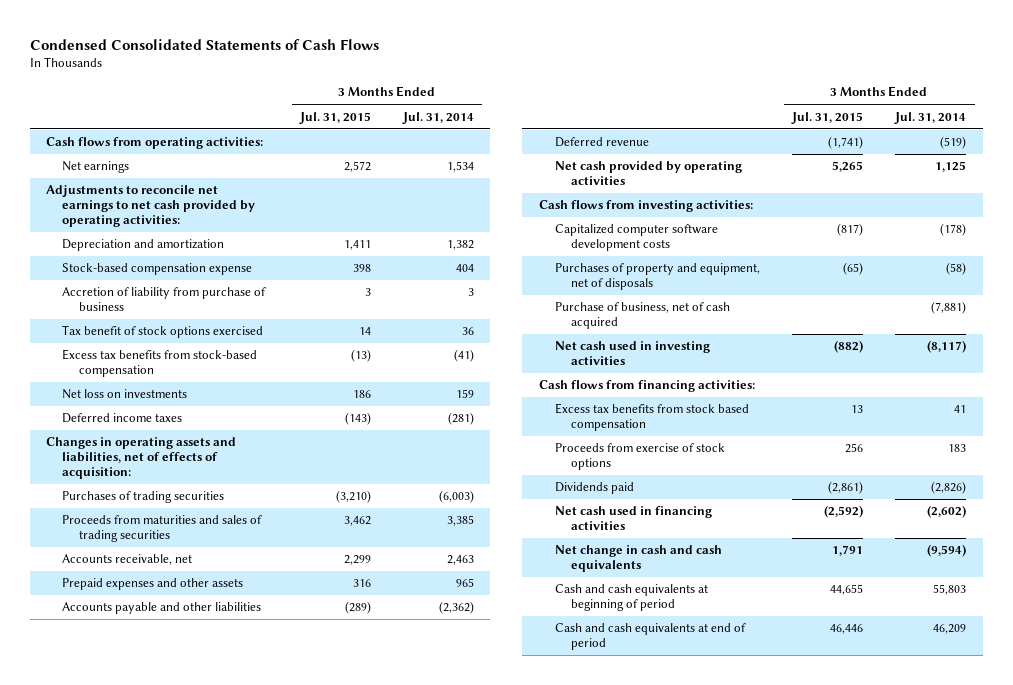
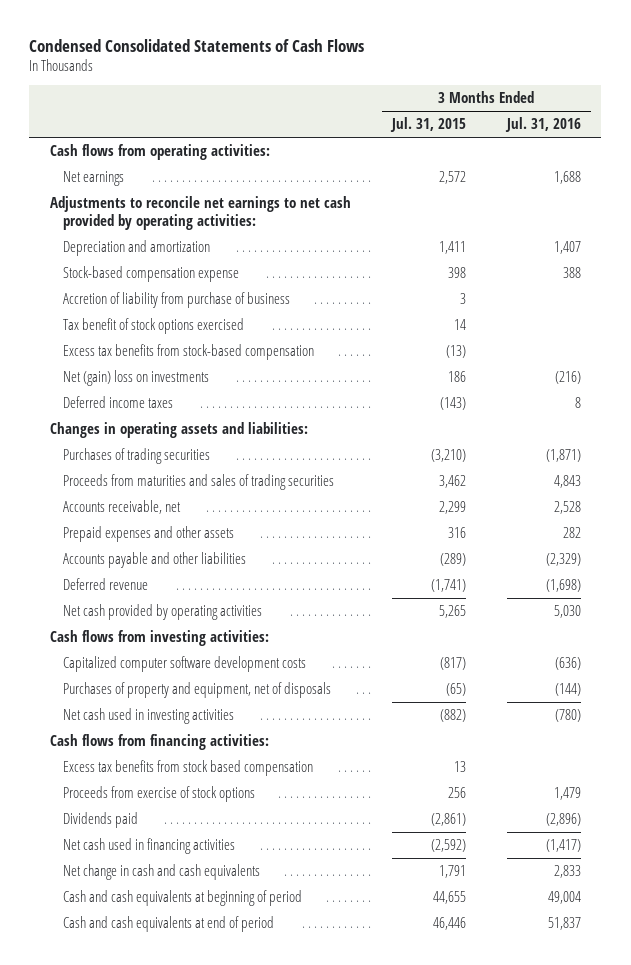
[402,111,475,124] Jul. 31, 2014 -> none
none -> [504,117,581,133] Jul. 31, 2016
[62,389,188,400] Net loss on investments -> [62,370,209,387] Net (gain) loss on investments
[46,437,237,480] Changes in operating assets and liabilities, net of effects of acquisition: -> [49,422,308,439] Changes in operating assets and liabilities:
[554,302,730,330] Purchase of business, net of cash acquired -> none

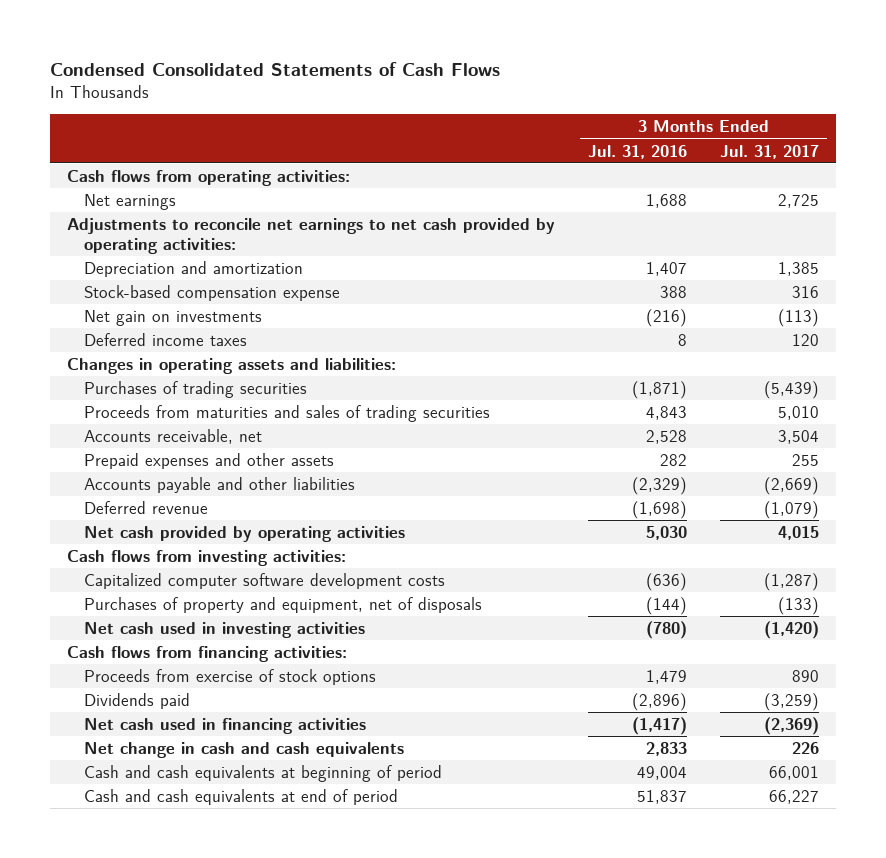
[389,117,466,133] Jul. 31, 2015 -> none
none -> [720,144,820,159] Jul. 31, 2017
[62,292,290,309] Accretion of liability from purchase of business -> none
[62,318,244,335] Tax benefit of stock options exercised -> none
[62,344,314,361] Excess tax benefits from stock-based compensation -> none
[62,370,209,387] Net (gain) loss on investments -> [84,309,263,326] Net gain on investments
[62,760,313,777] Excess tax benefits from stock based compensation -> none

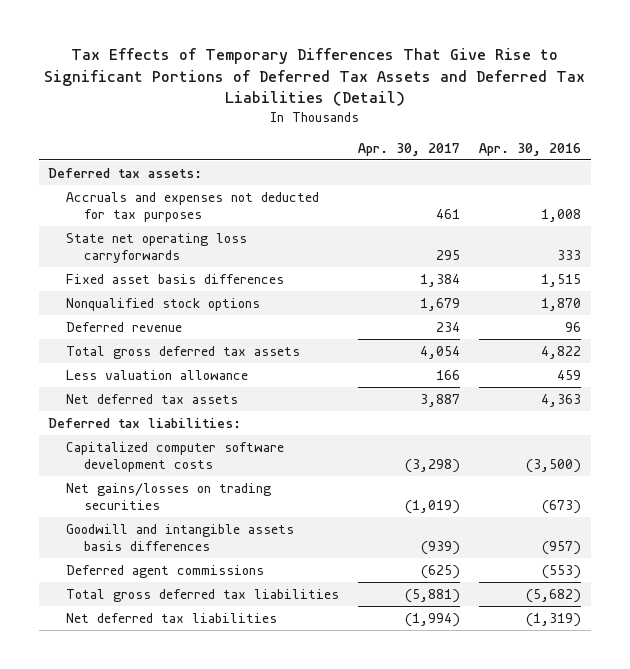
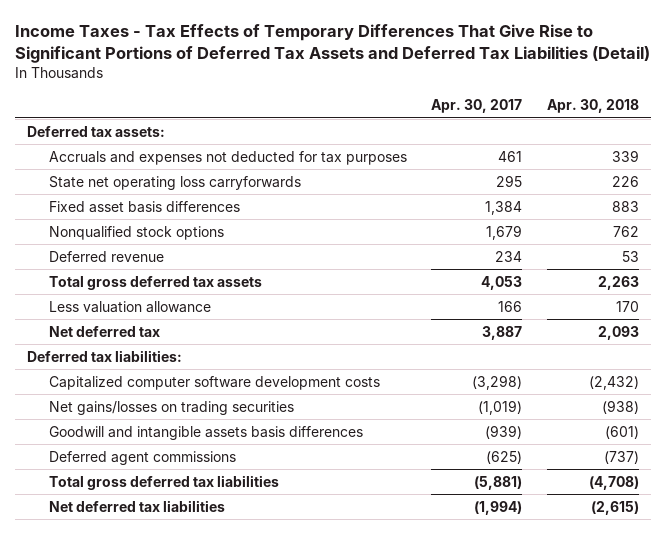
[43,48,585,107] Tax Effects of Temporary Differences That Give Rise to Significant Portions of Deferred Tax Assets and Deferred Tax Liabilities (Detail) -> [14,23,650,63] Income Taxes - Tax Effects of Temporary Differences That Give Rise to Significant Portions of Deferred Tax Assets and Deferred Tax Liabilities (Detail)
[479,142,582,156] Apr. 30, 2016 -> none
none -> [546,99,639,114] Apr. 30, 2018
[420,345,461,359] 4,054 -> [481,275,523,290] 4,053
[66,393,239,404] Net deferred tax assets -> [48,325,160,337] Net deferred tax

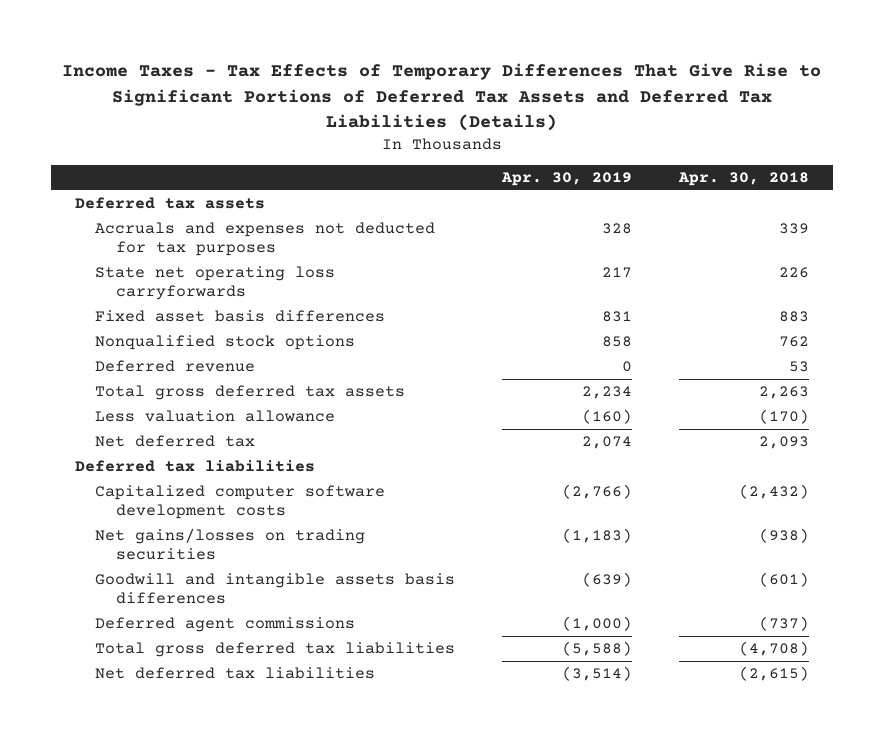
[14,23,650,63] Income Taxes - Tax Effects of Temporary Differences That Give Rise to Significant Portions of Deferred Tax Assets and Deferred Tax Liabilities (Detail) -> [61,63,821,131] Income Taxes - Tax Effects of Temporary Differences That Give Rise to Significant Portions of Deferred Tax Assets and Deferred Tax Liabilities (Details)
[431,99,523,114] Apr. 30, 2017 -> none
none -> [501,172,633,187] Apr. 30, 2019
[27,125,166,137] Deferred tax assets: -> [74,197,265,210] Deferred tax assets
[615,300,639,312] 170 -> [759,409,810,425] (170)
[27,349,183,362] Deferred tax liabilities: -> [74,460,315,473] Deferred tax liabilities

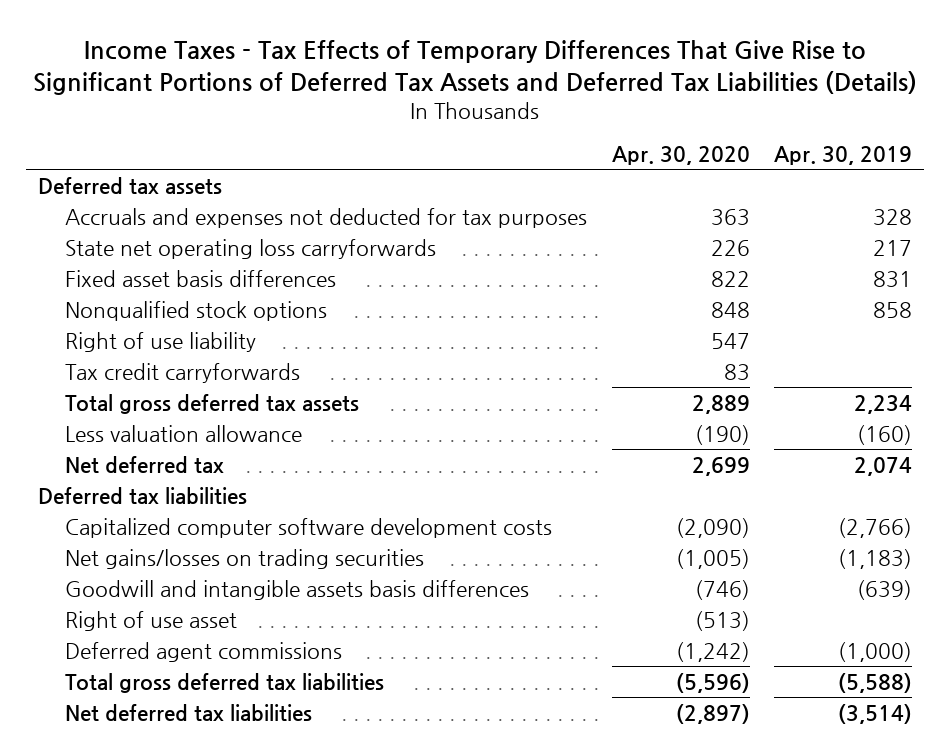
[678,172,810,187] Apr. 30, 2018 -> none
none -> [611,146,750,166] Apr. 30, 2020
[95,360,256,373] Deferred revenue -> none
none -> [64,331,256,352] Right of use liability
none -> [64,362,300,383] Tax credit carryforwards
none -> [64,610,237,631] Right of use asset

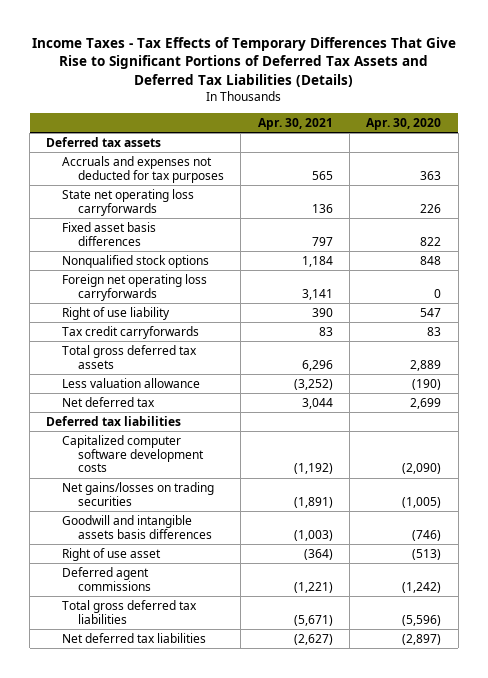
[774,146,913,166] Apr. 30, 2019 -> none
none -> [257,117,333,130] Apr. 30, 2021
none -> [62,273,208,301] Foreign net operating loss carryforwards

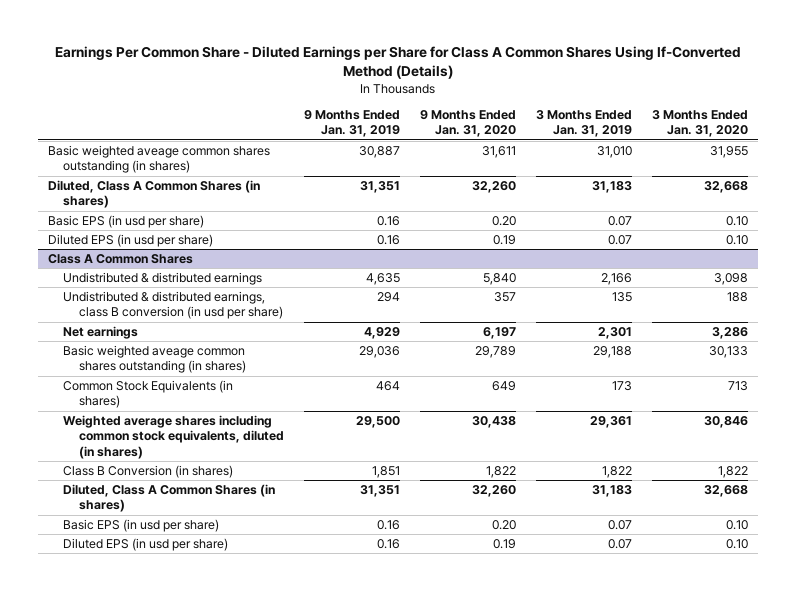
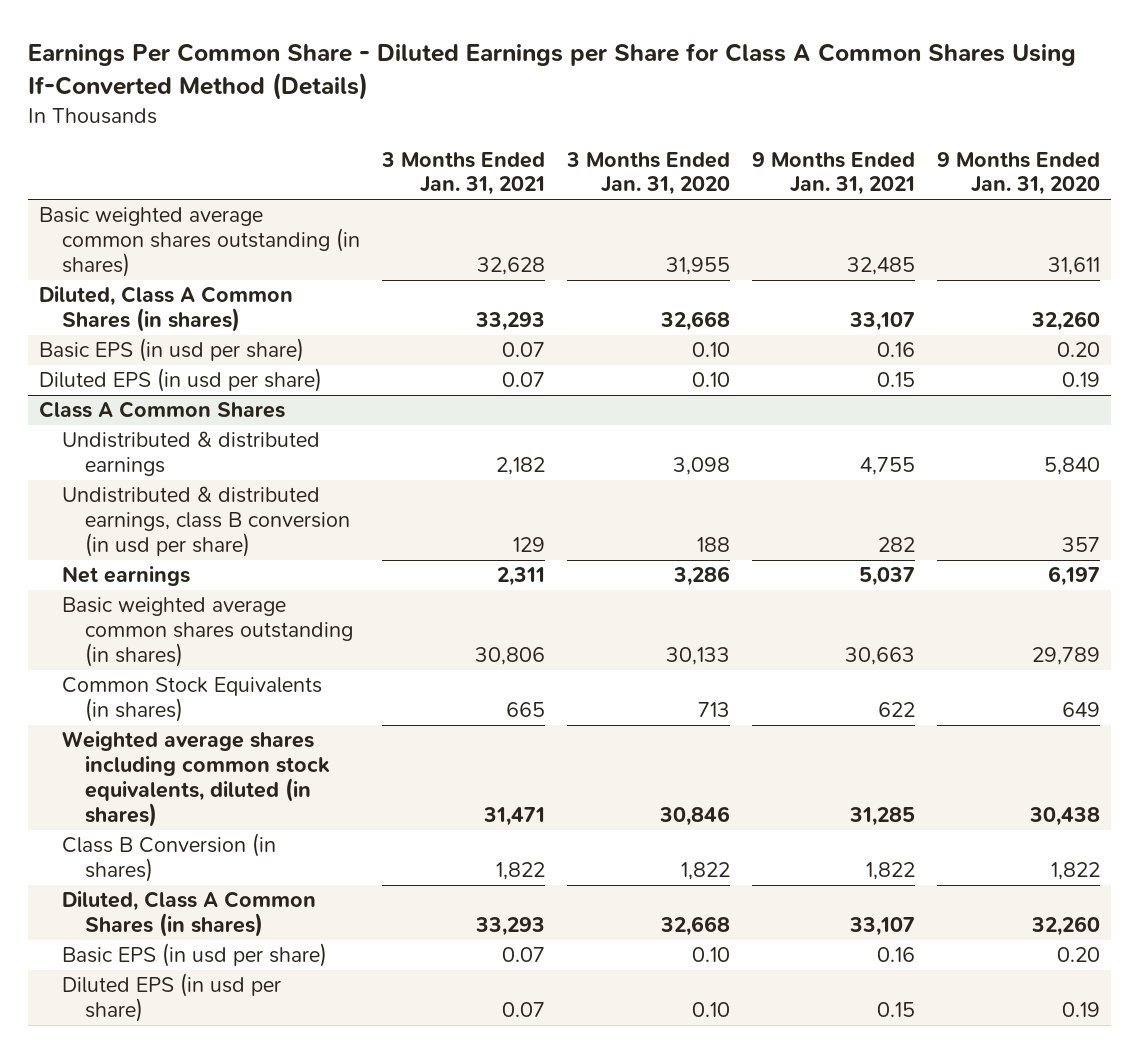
[303,109,400,138] 9 Months Ended Jan. 31, 2019 -> none
[535,109,632,138] 3 Months Ended Jan. 31, 2019 -> none
none -> [380,151,545,196] 3 Months Ended Jan. 31, 2021
none -> [752,151,916,196] 9 Months Ended Jan. 31, 2021
[47,144,270,174] Basic weighted aveage common shares outstanding (in shares) -> [38,207,360,278] Basic weighted average common shares outstanding (in shares)
[63,344,246,374] Basic weighted aveage common shares outstanding (in shares) -> [61,597,353,668] Basic weighted average common shares outstanding (in shares)

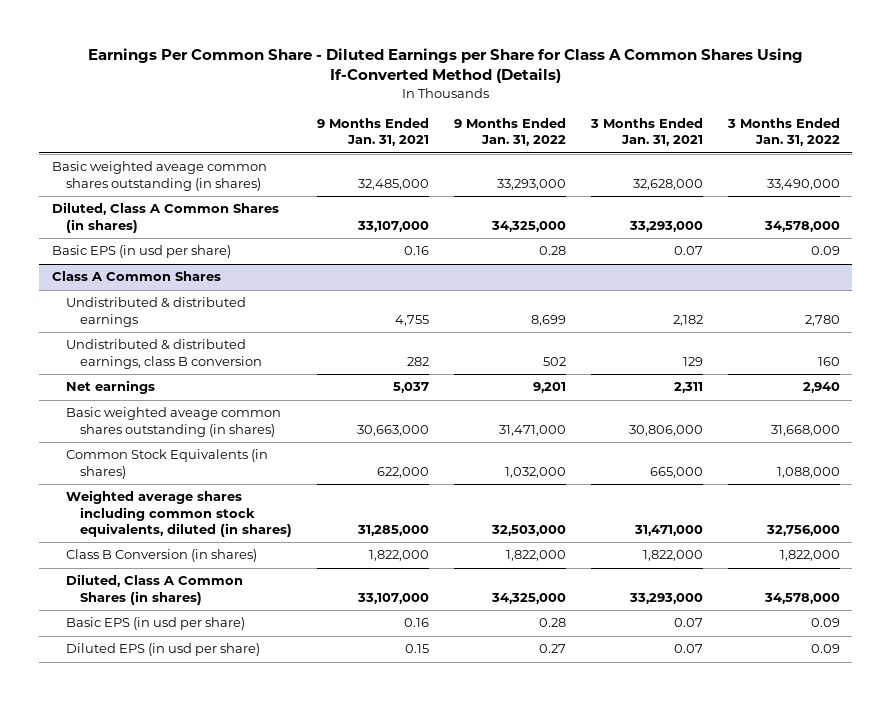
[565,151,730,196] 3 Months Ended Jan. 31, 2020 -> none
[937,151,1101,196] 9 Months Ended Jan. 31, 2020 -> none
none -> [454,118,567,147] 9 Months Ended Jan. 31, 2022
none -> [726,118,840,147] 3 Months Ended Jan. 31, 2022
[38,207,360,278] Basic weighted average common shares outstanding (in shares) -> [51,161,267,191] Basic weighted aveage common shares outstanding (in shares)
[476,257,545,276] 32,628 -> [632,178,703,190] 32,628,000
[847,257,916,276] 32,485 -> [358,178,430,190] 32,485,000
[474,312,545,332] 33,293 -> [628,220,703,232] 33,293,000
[849,312,916,332] 33,107 -> [357,220,430,232] 33,107,000
[38,368,322,393] Diluted EPS (in usd per share) -> none
[61,486,350,558] Undistributed & distributed earnings, class B conversion (in usd per share) -> [66,339,263,369] Undistributed & distributed earnings, class B conversion
[61,597,353,668] Basic weighted average common shares outstanding (in shares) -> [66,407,282,437] Basic weighted aveage common shares outstanding (in shares)
[474,647,545,666] 30,806 -> [628,424,703,436] 30,806,000
[845,647,916,666] 30,663 -> [357,424,430,436] 30,663,000
[505,702,545,718] 665 -> [649,466,703,478] 665,000
[878,702,916,718] 622 -> [377,466,430,478] 622,000
[482,806,545,826] 31,471 -> [633,525,703,537] 31,471,000
[849,806,916,826] 31,285 -> [357,525,430,537] 31,285,000
[495,862,545,881] 1,822 -> [642,550,703,562] 1,822,000
[866,862,916,881] 1,822 -> [369,550,430,562] 1,822,000
[474,917,545,937] 33,293 -> [628,592,703,604] 33,293,000
[849,917,916,937] 33,107 -> [357,592,430,604] 33,107,000

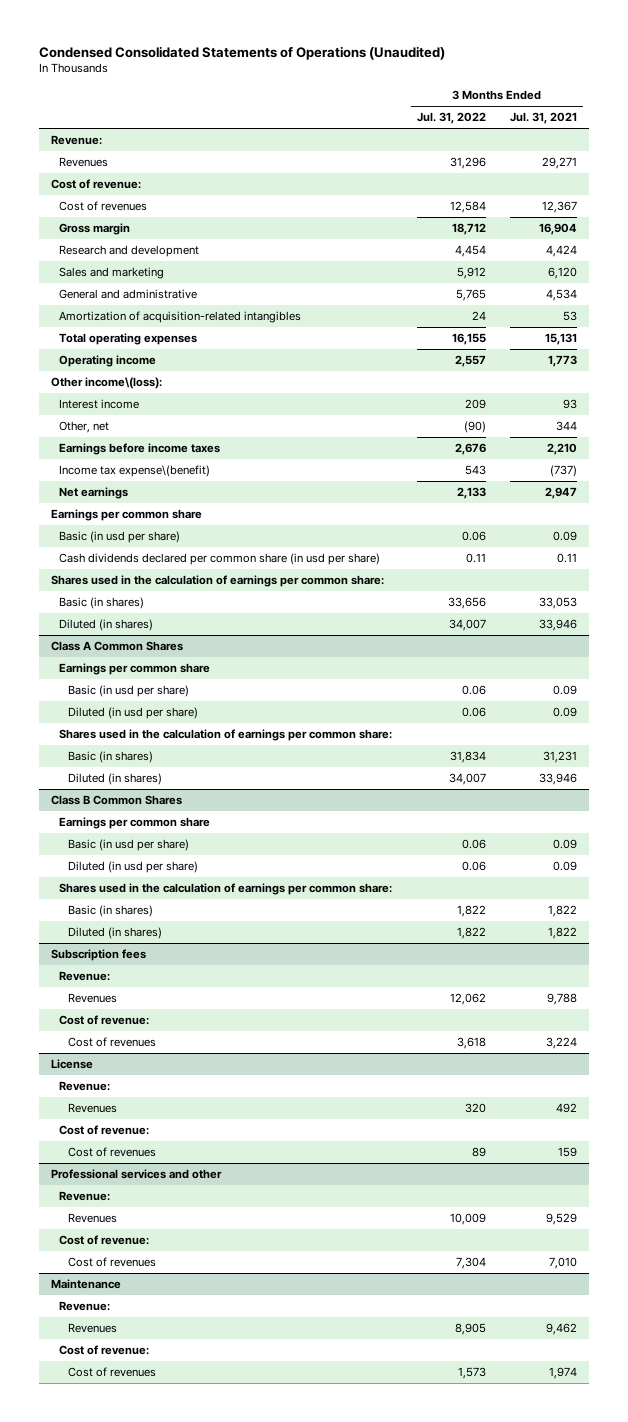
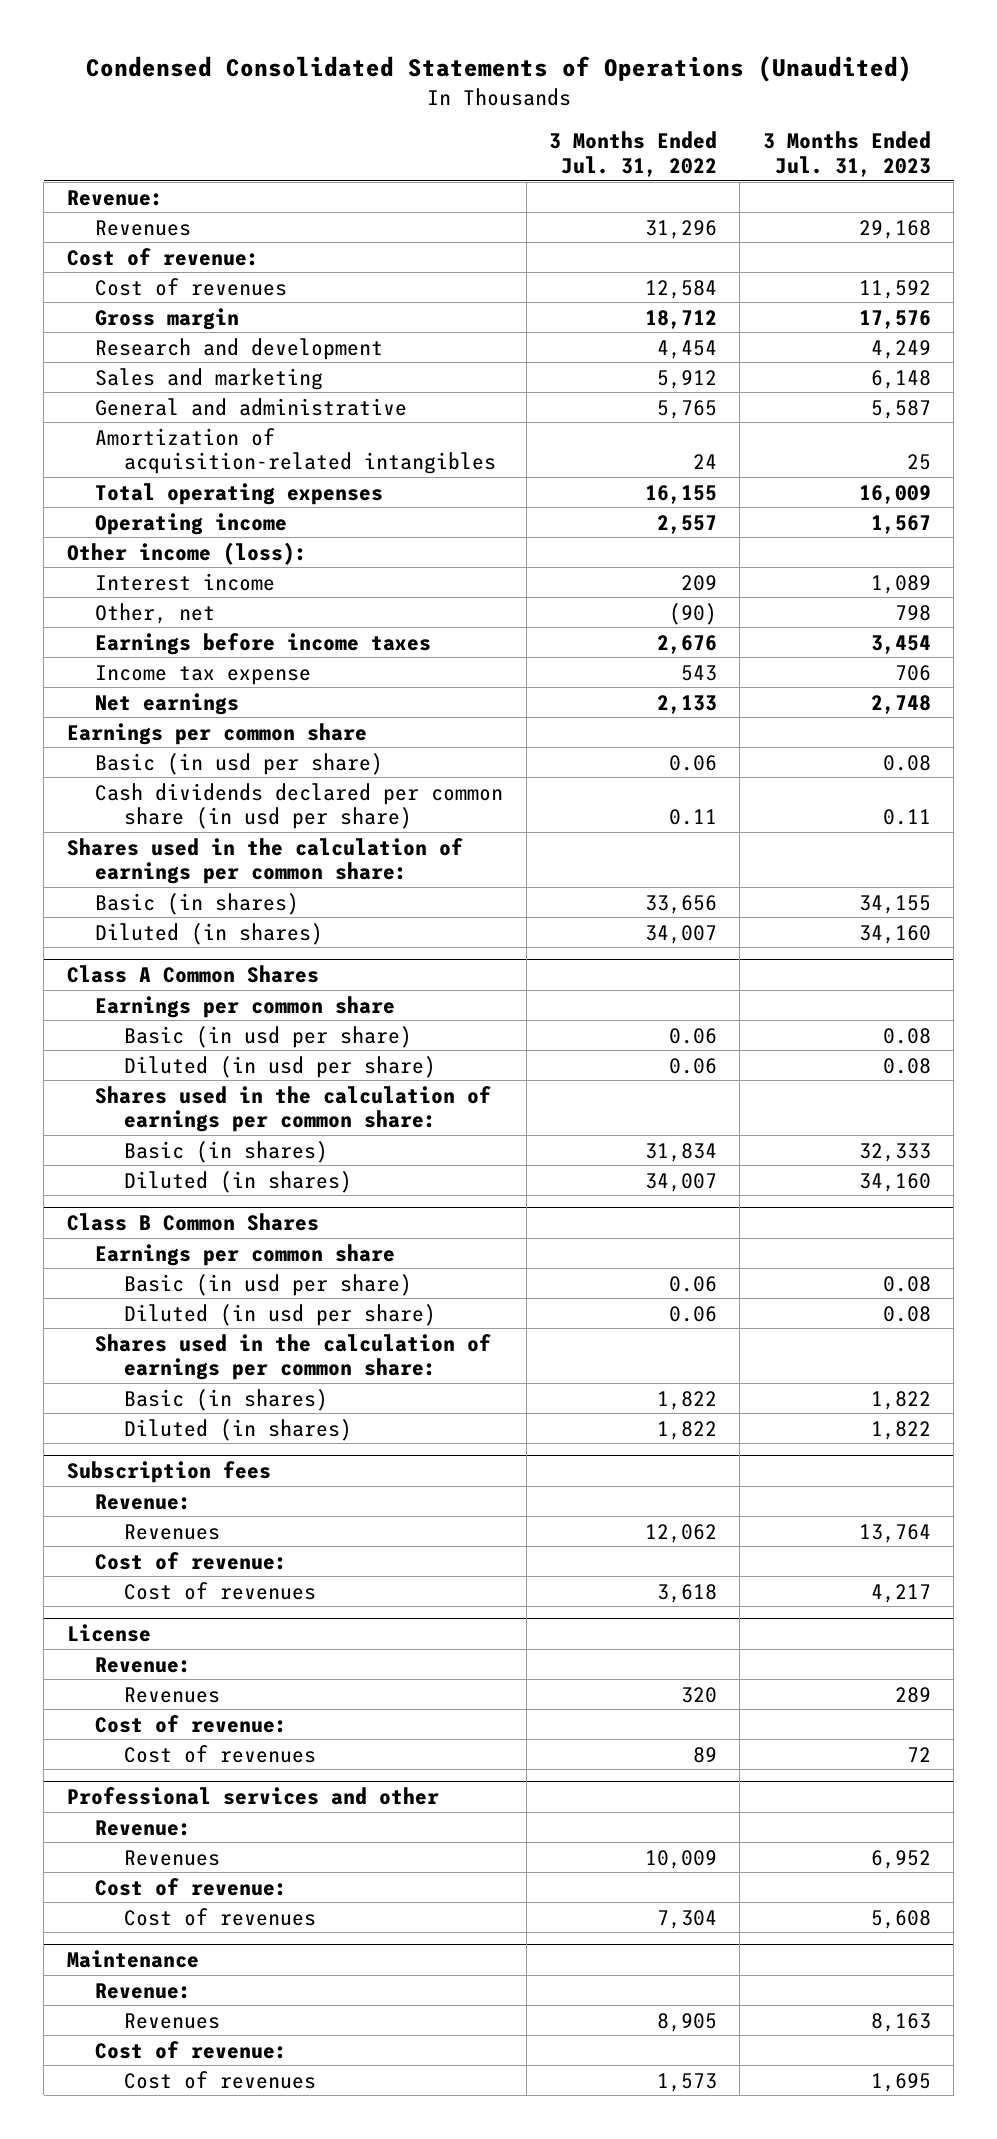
[510,112,578,125] Jul. 31, 2021 -> none
none -> [762,131,931,177] 3 Months Ended Jul. 31, 2023
[51,377,163,390] Other income\(loss): -> [66,541,307,565] Other income (loss):
[59,465,211,478] Income tax expense\(benefit) -> [95,664,312,685] Income tax expense

